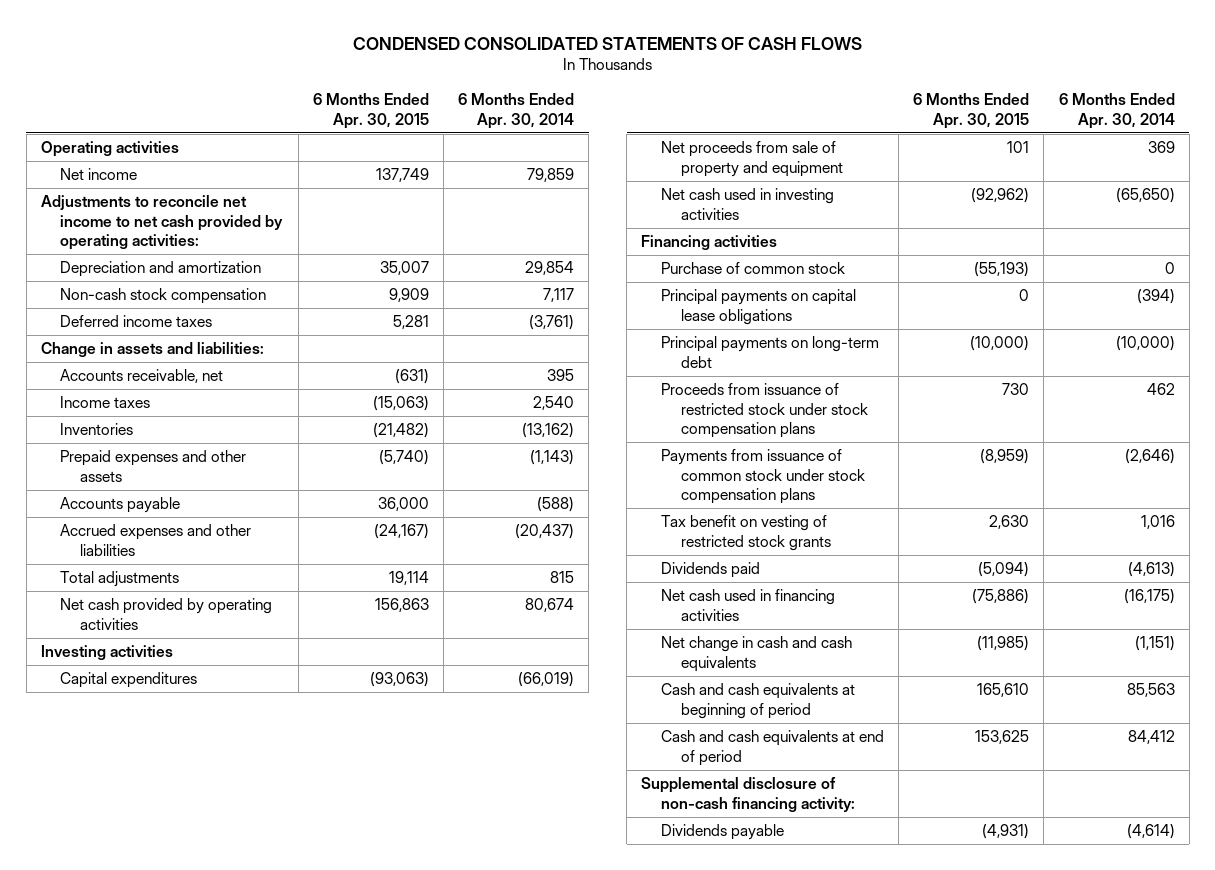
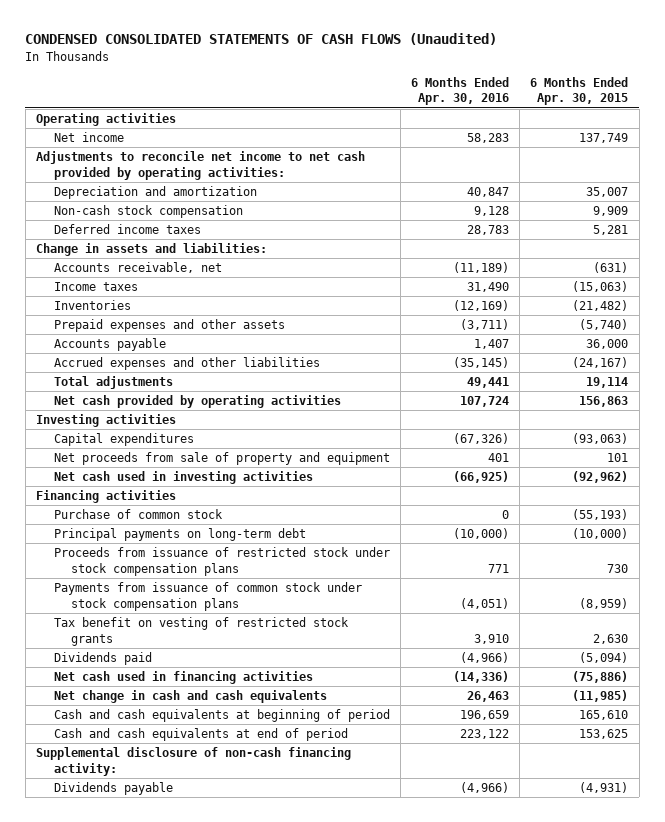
[352,36,862,50] CONDENSED CONSOLIDATED STATEMENTS OF CASH FLOWS -> [25,33,498,46] CONDENSED CONSOLIDATED STATEMENTS OF CASH FLOWS (Unaudited)
[457,93,574,129] 6 Months Ended Apr. 30, 2014 -> none
none -> [411,76,510,106] 6 Months Ended Apr. 30, 2016
[661,289,857,325] Principal payments on capital lease obligations -> none

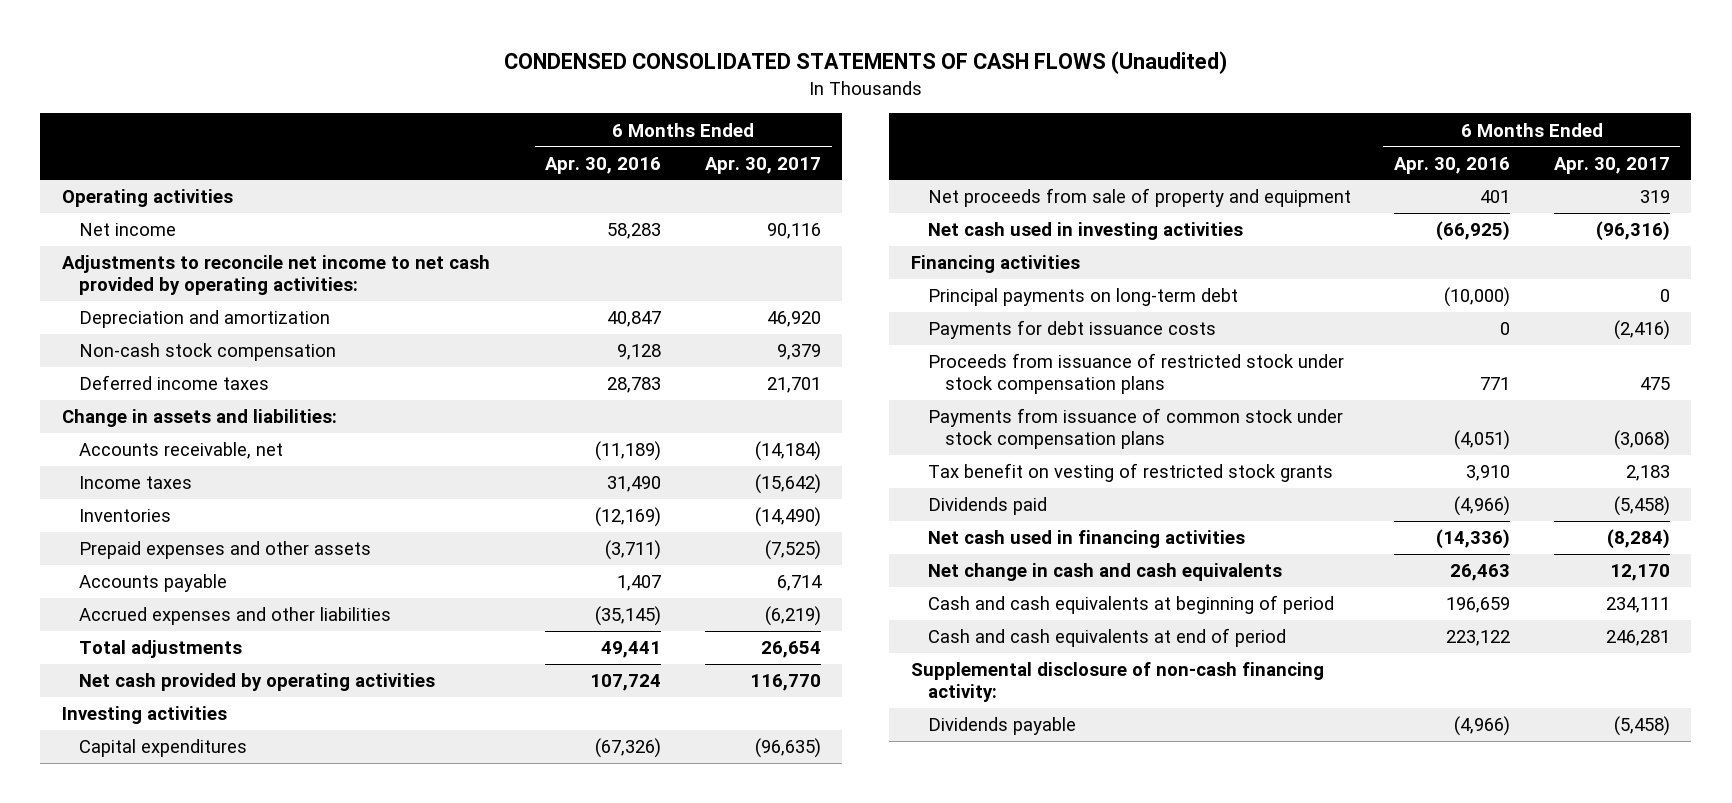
[530,76,629,106] 6 Months Ended Apr. 30, 2015 -> none
none -> [704,156,821,174] Apr. 30, 2017
[53,509,223,520] Purchase of common stock -> none
none -> [927,320,1216,340] Payments for debt issuance costs

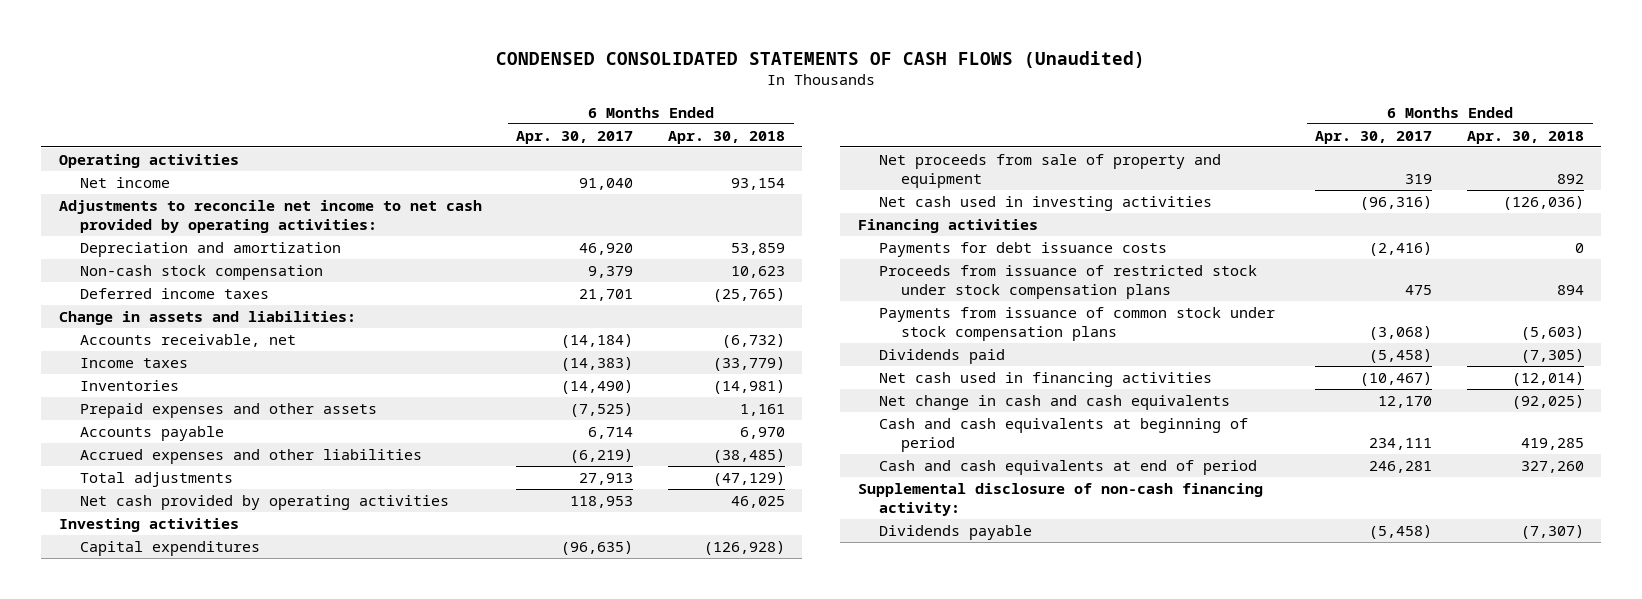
[545,156,662,174] Apr. 30, 2016 -> none
none -> [667,130,785,144] Apr. 30, 2018
[766,223,821,240] 90,116 -> [579,178,634,191] 91,040
[754,474,821,495] (15,642) -> [561,357,634,372] (14,383)
[760,641,821,659] 26,654 -> [579,473,634,486] 27,913
[749,674,821,692] 116,770 -> [570,496,634,509] 118,953
[927,288,1238,307] Principal payments on long-term debt -> none
[927,463,1333,483] Tax benefit on vesting of restricted stock grants -> none
[1606,529,1670,550] (8,284) -> [1360,372,1433,387] (10,467)

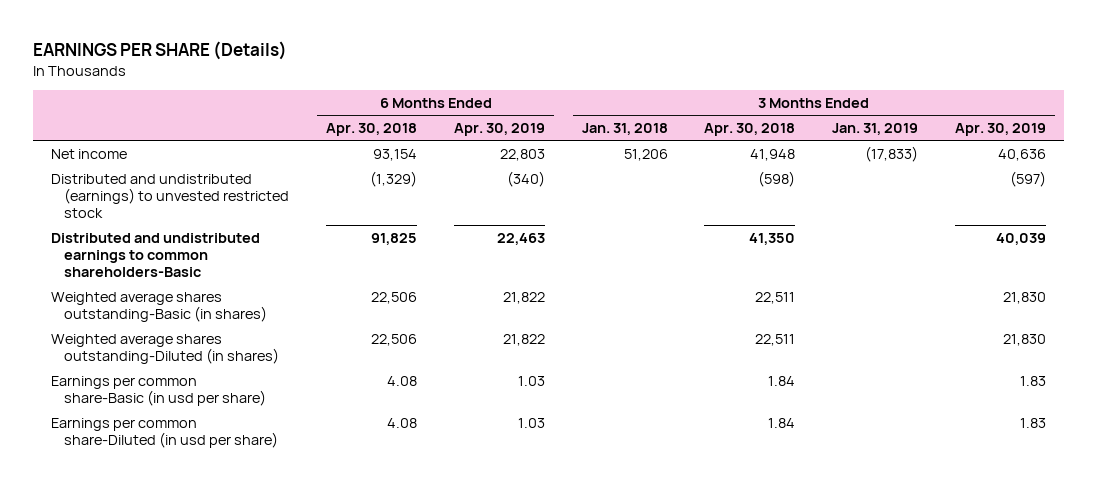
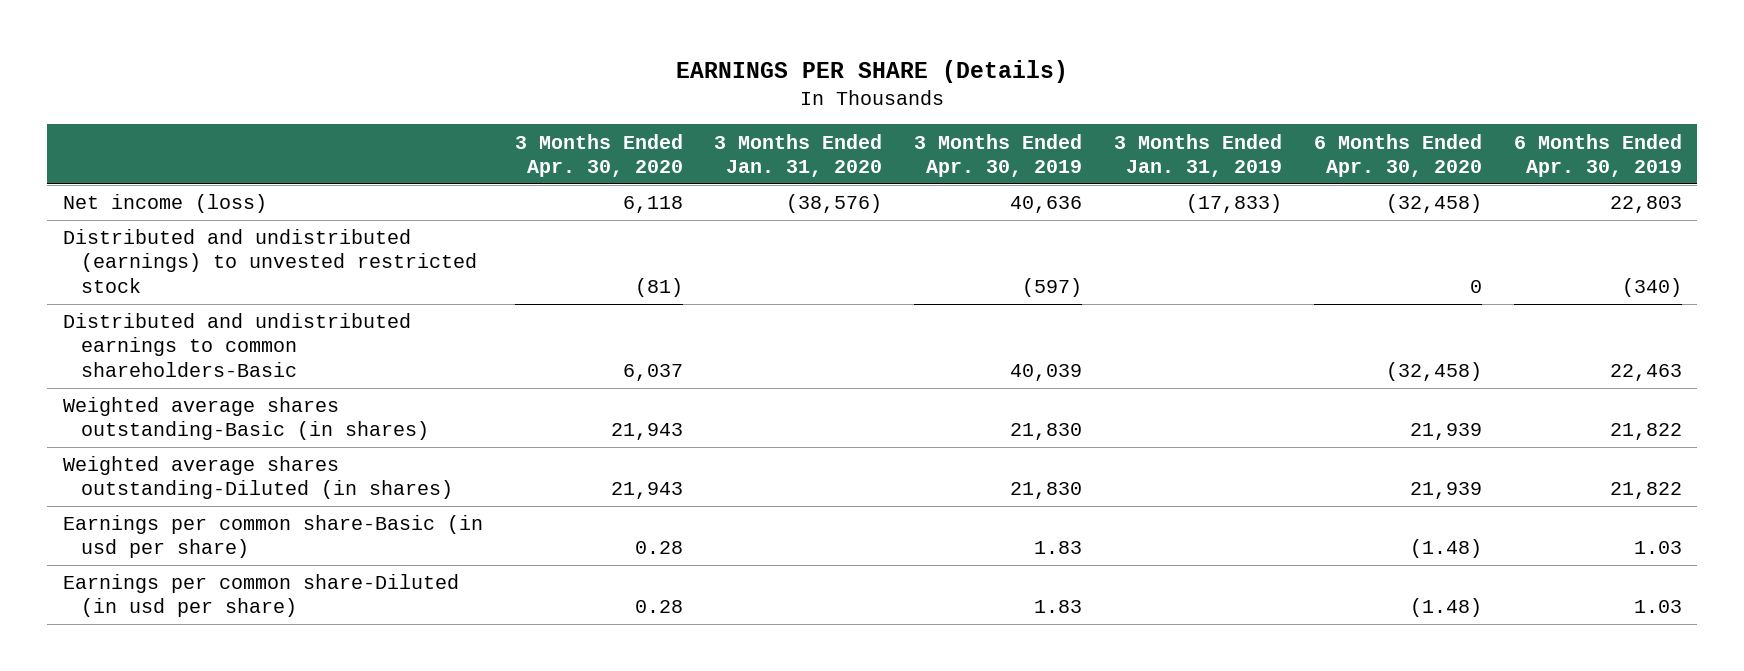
[326,123,418,137] Apr. 30, 2018 -> none
[581,123,668,136] Jan. 31, 2018 -> none
[704,123,796,137] Apr. 30, 2018 -> none
none -> [514,133,683,177] 3 Months Ended Apr. 30, 2020
none -> [714,133,883,177] 3 Months Ended Jan. 31, 2020
none -> [1313,133,1482,177] 6 Months Ended Apr. 30, 2020
[51,148,128,159] Net income -> [62,194,267,214] Net income (loss)

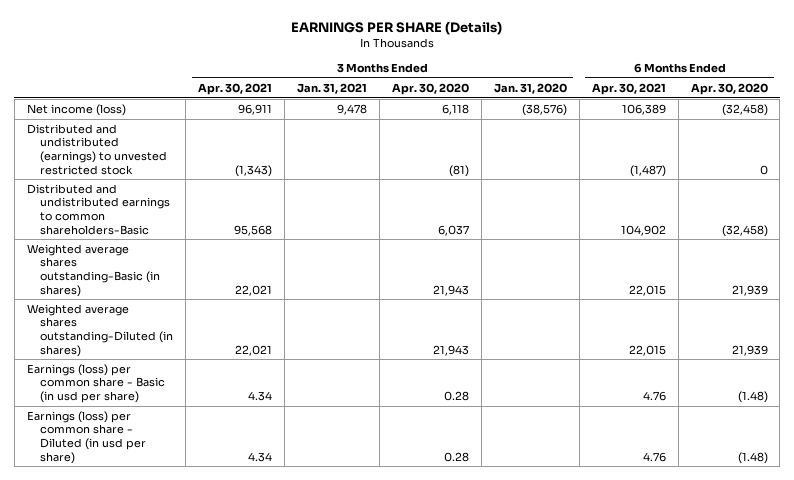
[914,133,1083,177] 3 Months Ended Apr. 30, 2019 -> none
[1113,133,1282,177] 3 Months Ended Jan. 31, 2019 -> none
[1513,133,1682,177] 6 Months Ended Apr. 30, 2019 -> none
none -> [198,82,273,95] Apr. 30, 2021
none -> [297,82,368,94] Jan. 31, 2021
none -> [591,82,666,95] Apr. 30, 2021
[62,515,483,559] Earnings per common share-Basic (in usd per share) -> [26,363,166,404] Earnings (loss) per common share - Basic (in usd per share)
[62,574,459,618] Earnings per common share-Diluted (in usd per share) -> [26,410,147,464] Earnings (loss) per common share - Diluted (in usd per share)

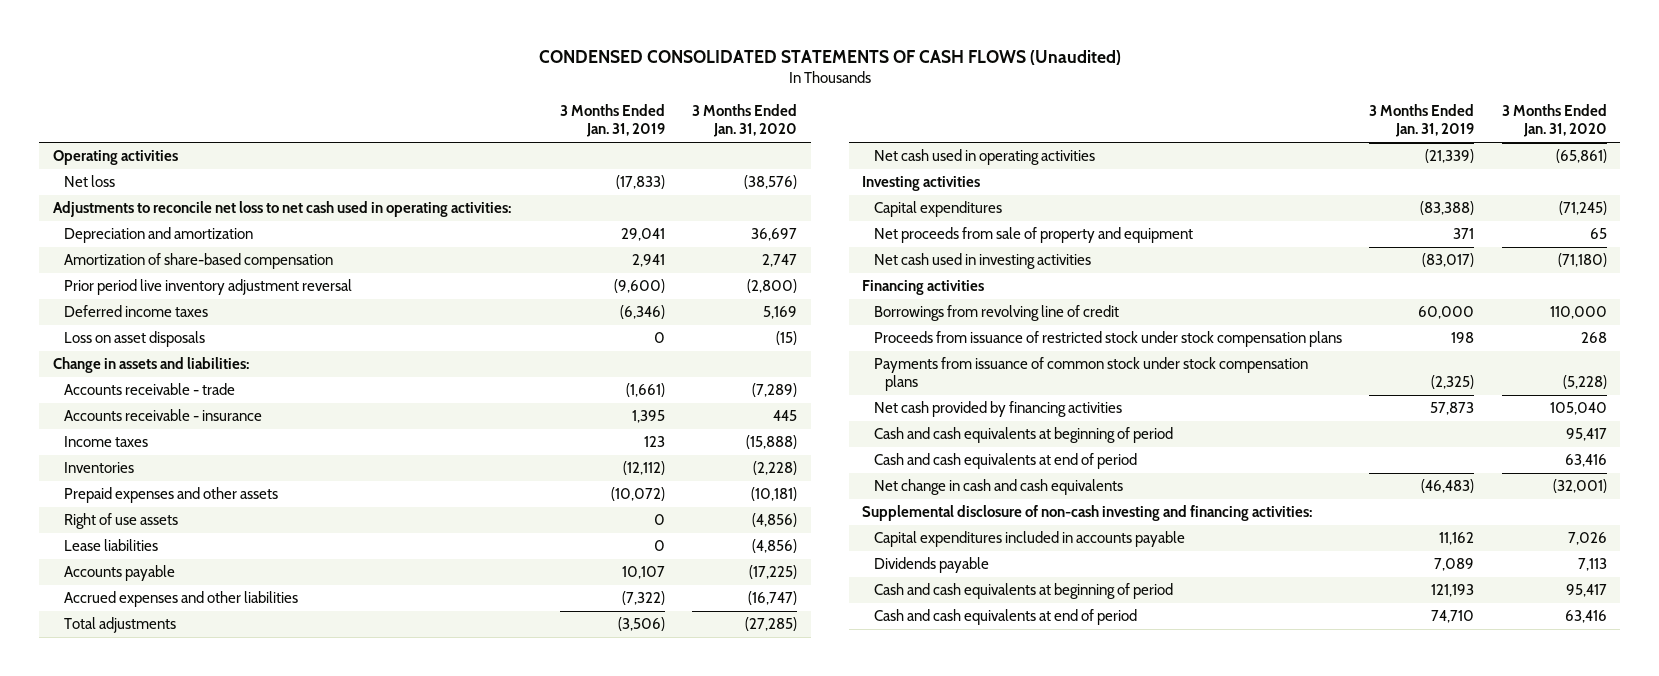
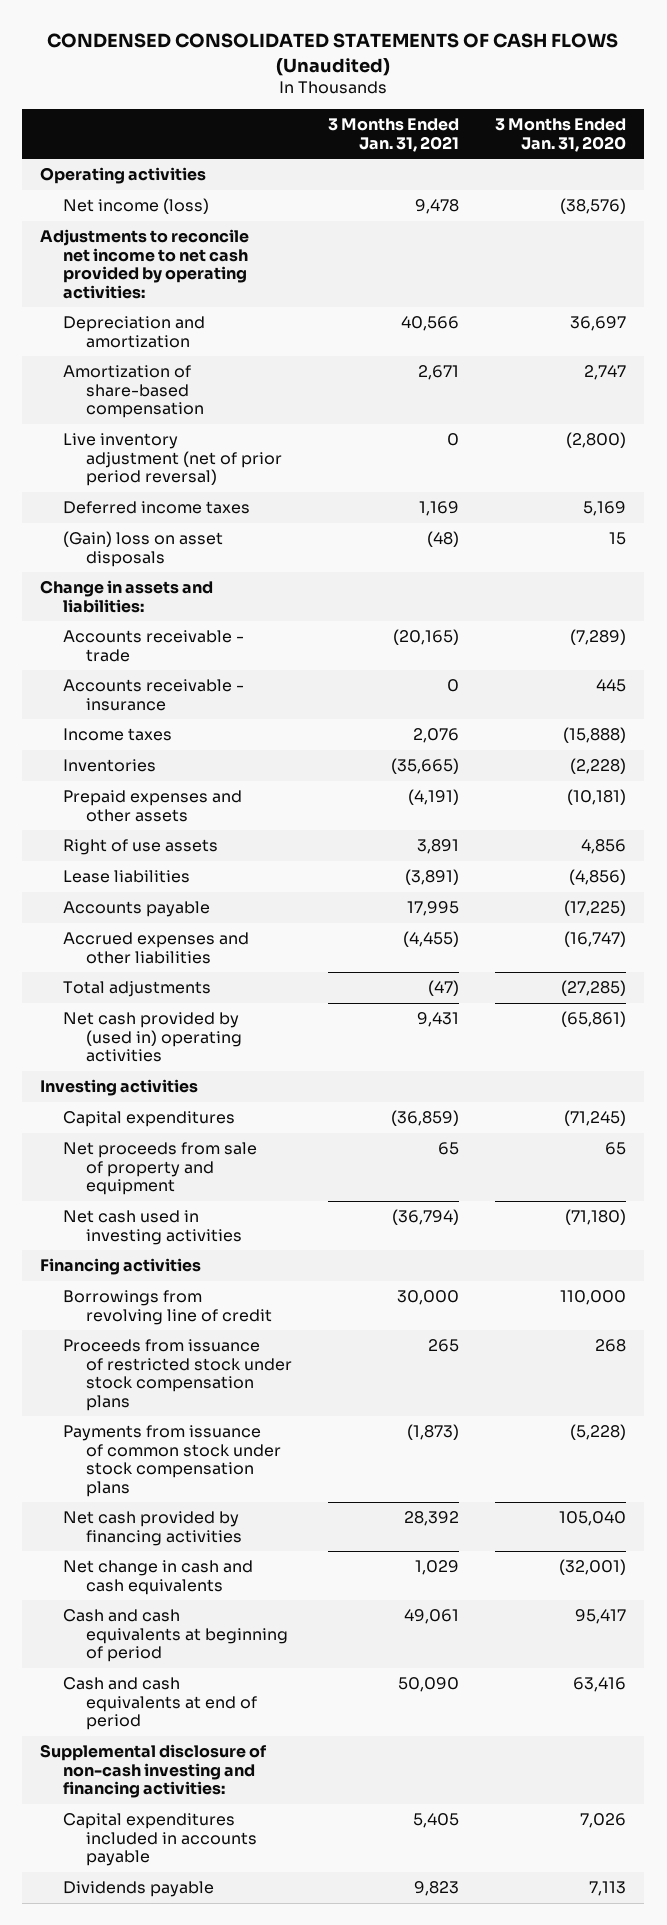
[559,104,665,138] 3 Months Ended Jan. 31, 2019 -> none
none -> [328,118,460,152] 3 Months Ended Jan. 31, 2021
[64,175,116,188] Net loss -> [63,198,210,215] Net income (loss)
[52,201,511,218] Adjustments to reconcile net loss to net cash used in operating activities: -> [40,229,250,299] Adjustments to reconcile net income to net cash provided by operating activities:
[64,279,353,296] Prior period live inventory adjustment reversal -> [63,433,283,487] Live inventory adjustment (net of prior period reversal)
[64,331,206,348] Loss on asset disposals -> [63,531,224,567] (Gain) loss on asset disposals
[776,331,798,346] (15) -> [609,532,627,546] 15
[752,513,798,528] (4,856) -> [581,839,627,855] 4,856
[873,149,1095,166] Net cash used in operating activities -> [63,1012,243,1063] Net cash provided by (used in) operating activities
[873,479,1123,496] Net change in cash and cash equivalents -> [63,1560,254,1595] Net change in cash and cash equivalents
[873,583,1173,600] Cash and cash equivalents at beginning of period -> none
[873,609,1137,626] Cash and cash equivalents at end of period -> none

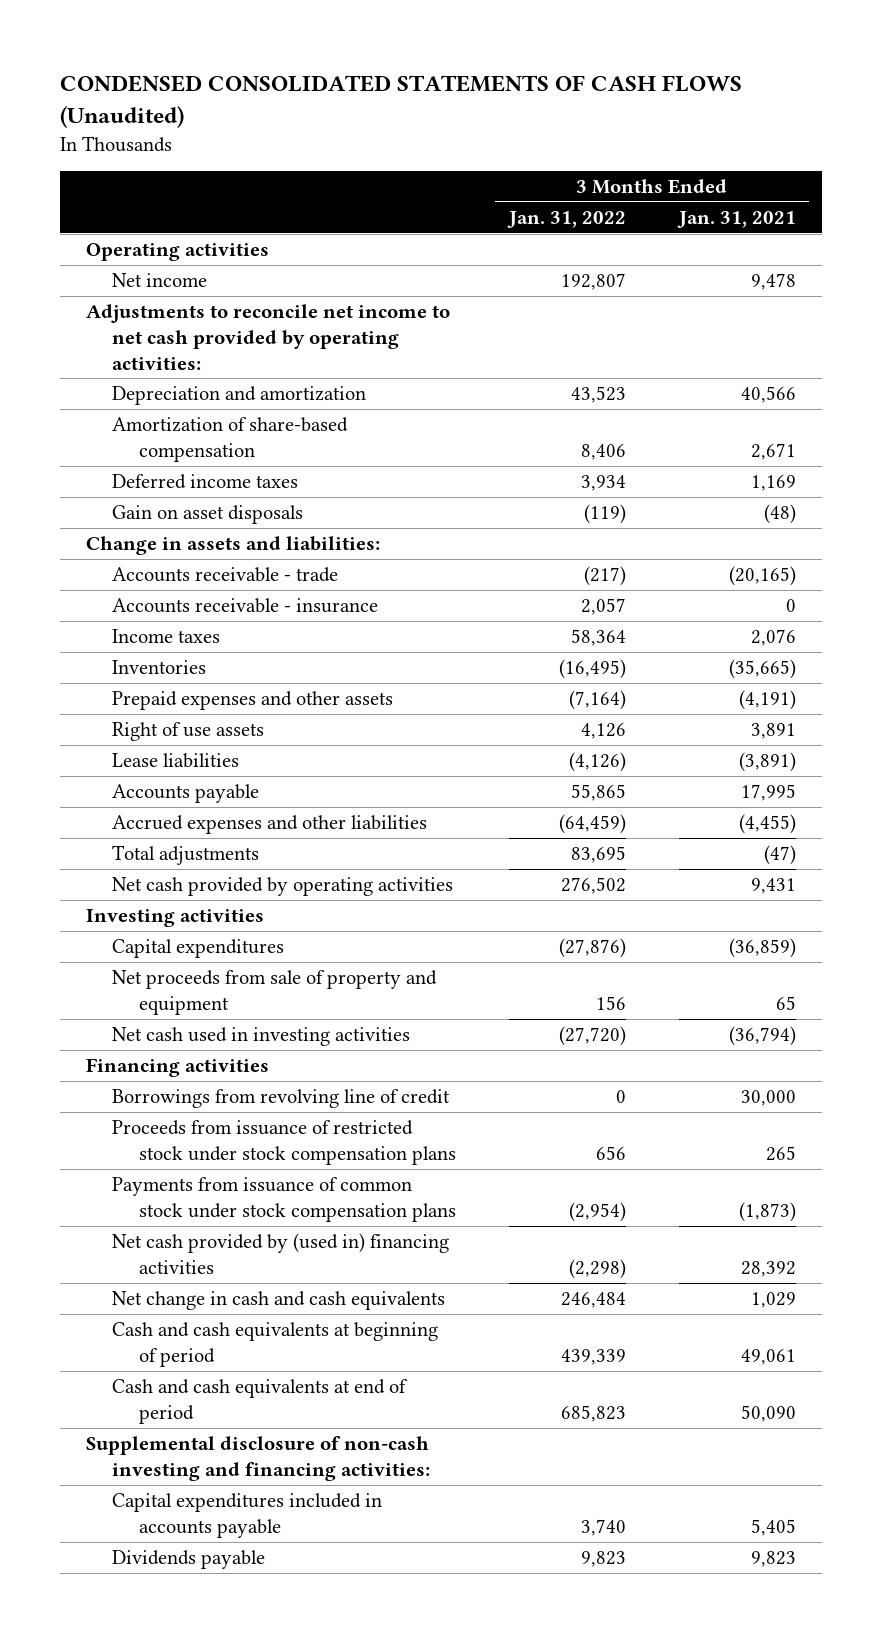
[495,118,627,152] 3 Months Ended Jan. 31, 2020 -> none
none -> [506,210,626,228] Jan. 31, 2022
[63,198,210,215] Net income (loss) -> [112,273,208,288] Net income
[63,433,283,487] Live inventory adjustment (net of prior period reversal) -> none
[63,531,224,567] (Gain) loss on asset disposals -> [112,505,304,525] Gain on asset disposals
[63,1012,243,1063] Net cash provided by (used in) operating activities -> [112,877,454,897] Net cash provided by operating activities
[63,1511,243,1546] Net cash provided by financing activities -> [112,1233,450,1274] Net cash provided by (used in) financing activities

